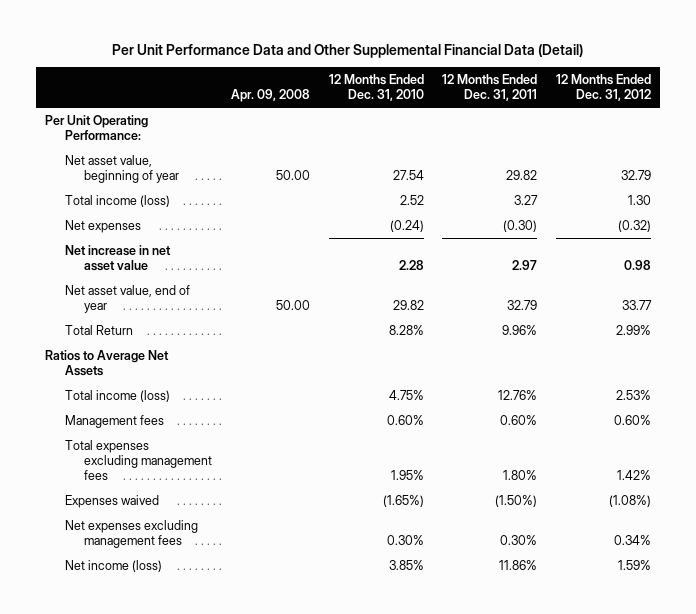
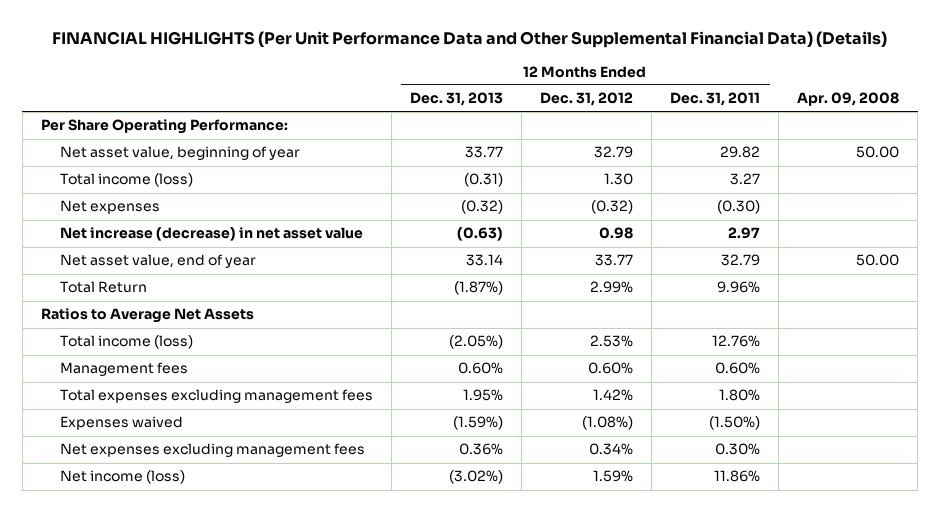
[111,44,583,59] Per Unit Performance Data and Other Supplemental Financial Data (Detail) -> [52,31,888,49] FINANCIAL HIGHLIGHTS (Per Unit Performance Data and Other Supplemental Financial Data) (Details)
[328,74,424,102] 12 Months Ended Dec. 31, 2010 -> none
none -> [410,92,504,107] Dec. 31, 2013
[45,114,149,140] Per Unit Operating Performance: -> [40,119,288,135] Per Share Operating Performance:
[64,244,171,271] Net increase in net asset value -> [60,227,364,242] Net increase (decrease) in net asset value

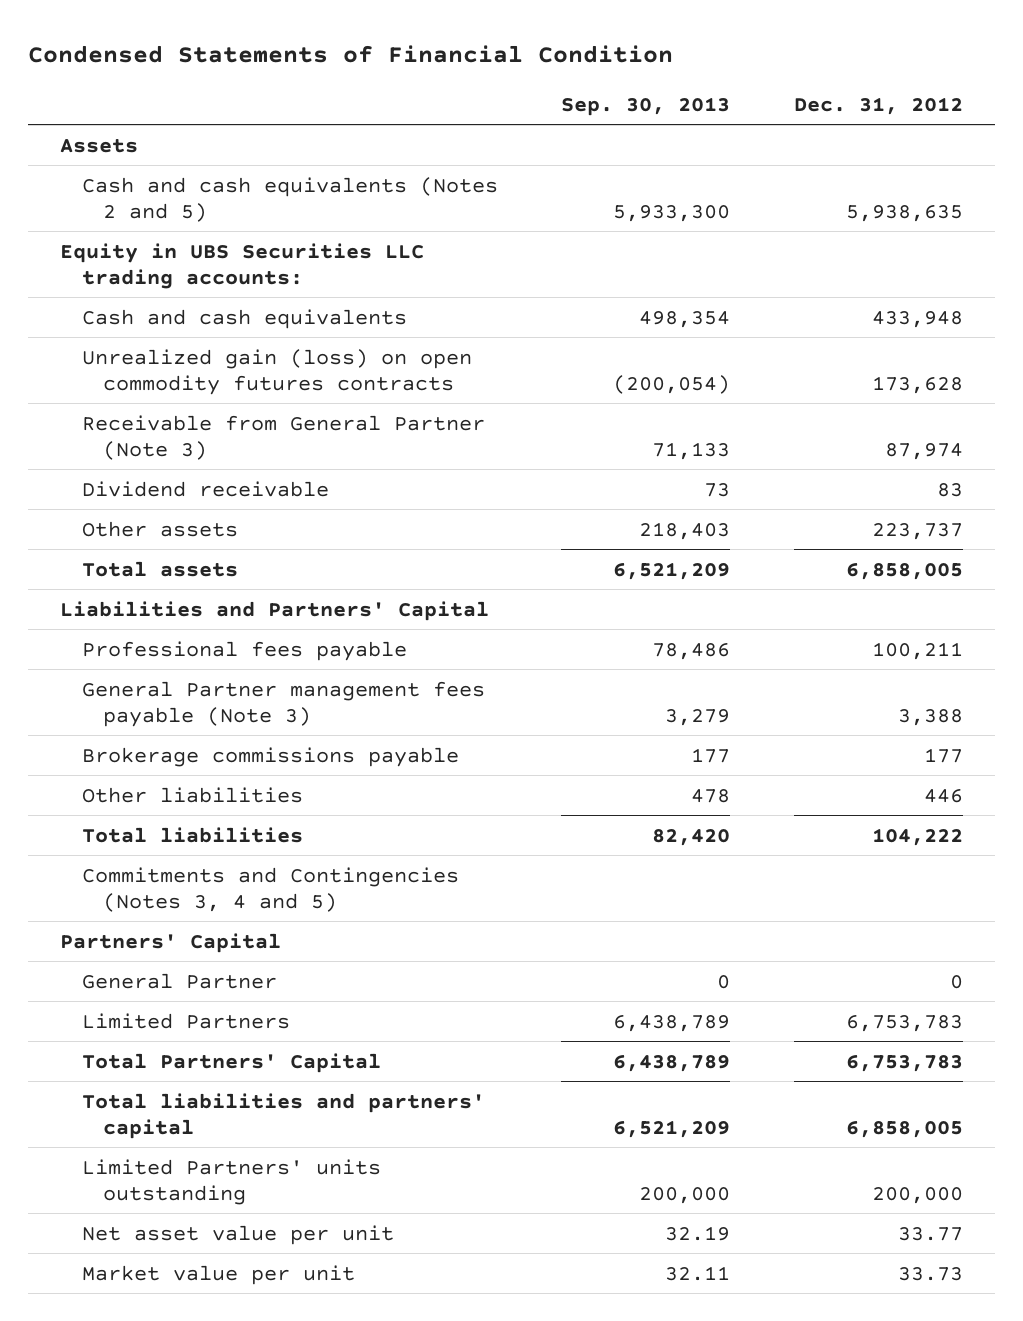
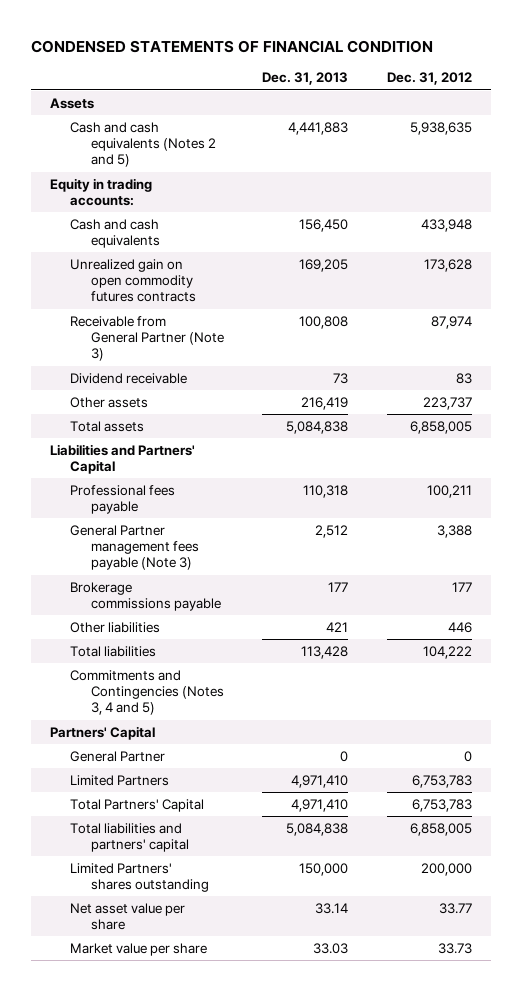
[28,45,674,64] Condensed Statements of Financial Condition -> [30,39,433,53] CONDENSED STATEMENTS OF FINANCIAL CONDITION
[561,96,731,116] Sep. 30, 2013 -> none
none -> [262,72,349,86] Dec. 31, 2013
[60,242,425,289] Equity in UBS Securities LLC trading accounts: -> [49,178,152,207] Equity in trading accounts:
[81,348,472,395] Unrealized gain (loss) on open commodity futures contracts -> [70,259,196,303] Unrealized gain on open commodity futures contracts
[81,1158,381,1205] Limited Partners' units outstanding -> [70,863,209,893] Limited Partners' shares outstanding
[81,1224,394,1245] Net asset value per unit -> [70,903,186,931] Net asset value per share
[81,1264,355,1285] Market value per unit -> [70,943,208,957] Market value per share

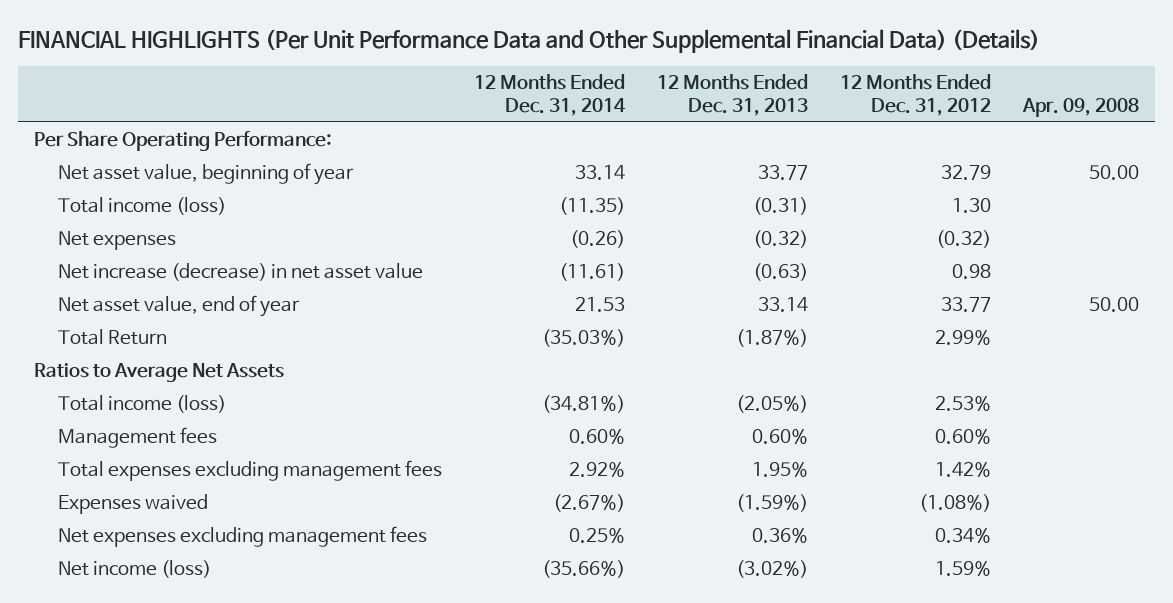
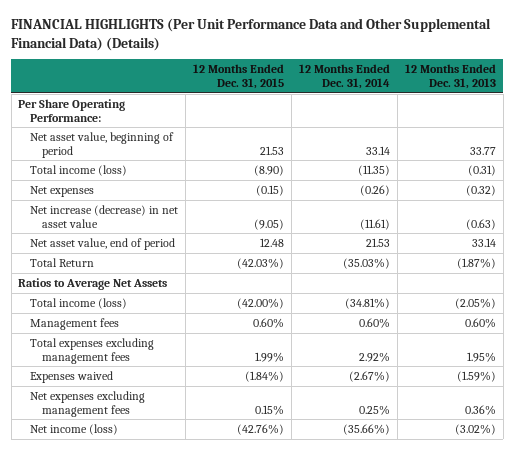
[840,74,992,117] 12 Months Ended Dec. 31, 2012 -> none
[1022,98,1140,118] Apr. 09, 2008 -> none
none -> [192,64,284,90] 12 Months Ended Dec. 31, 2015
[58,163,355,186] Net asset value, beginning of year -> [30,131,175,158] Net asset value, beginning of period
[58,295,301,318] Net asset value, end of year -> [30,237,176,250] Net asset value, end of period

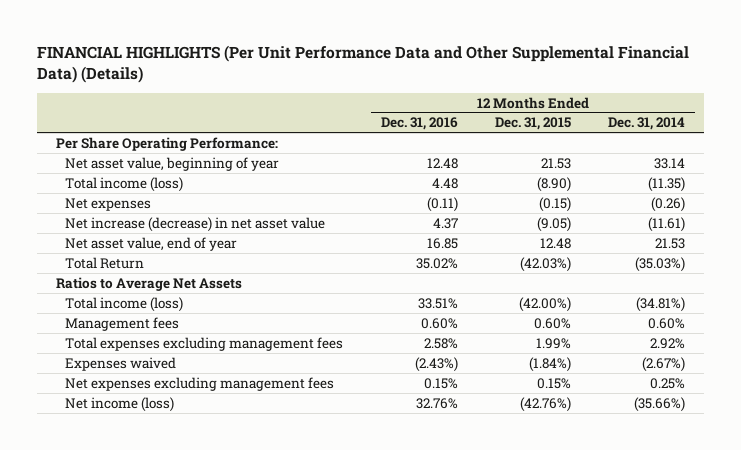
[404,64,496,90] 12 Months Ended Dec. 31, 2013 -> none
none -> [380,117,458,131] Dec. 31, 2016
[30,131,175,158] Net asset value, beginning of period -> [65,156,280,171] Net asset value, beginning of year
[30,237,176,250] Net asset value, end of period -> [65,236,238,251] Net asset value, end of year

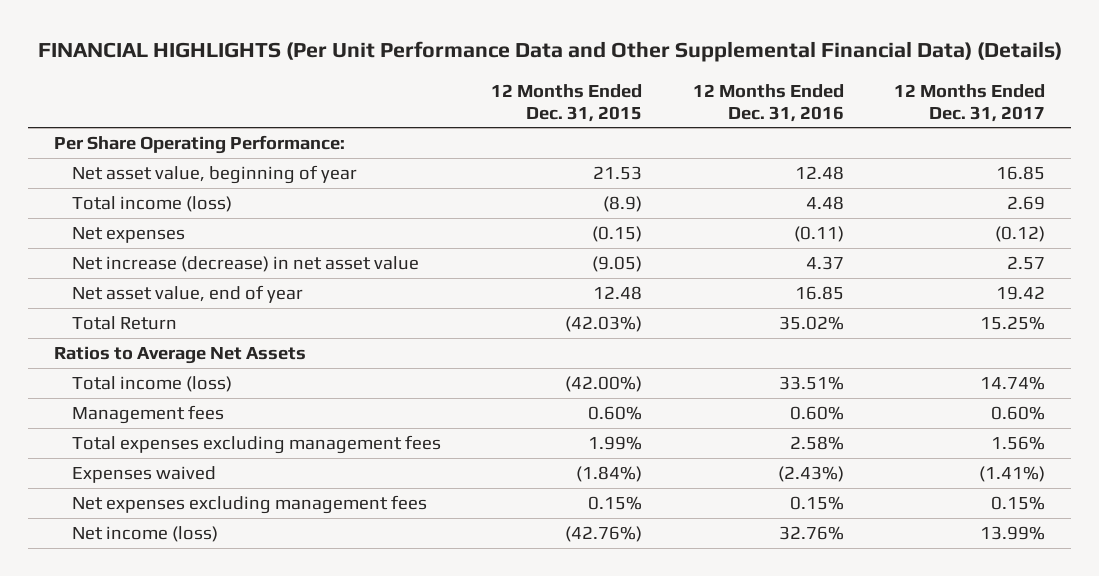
[608,117,686,131] Dec. 31, 2014 -> none
none -> [894,83,1046,122] 12 Months Ended Dec. 31, 2017
[536,176,571,192] (8.90) -> [603,195,643,212] (8.9)

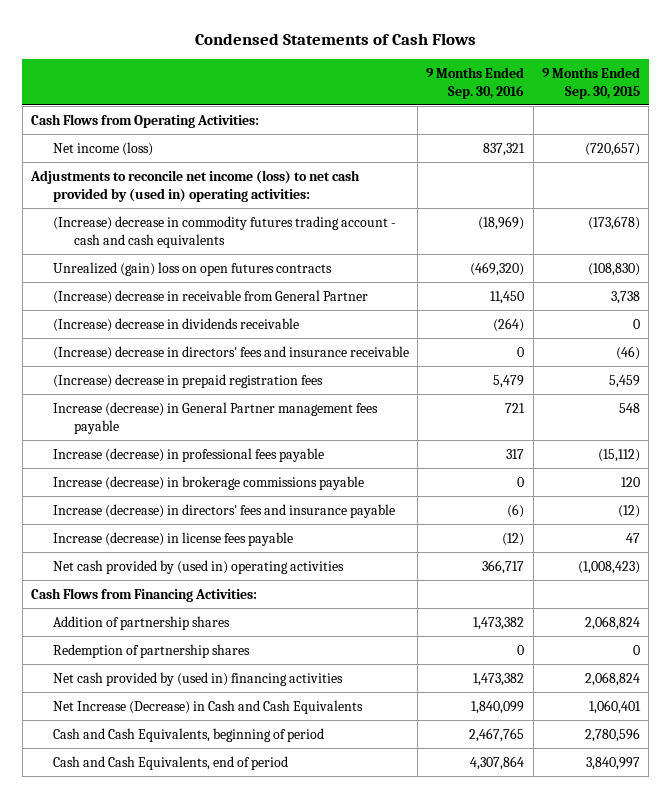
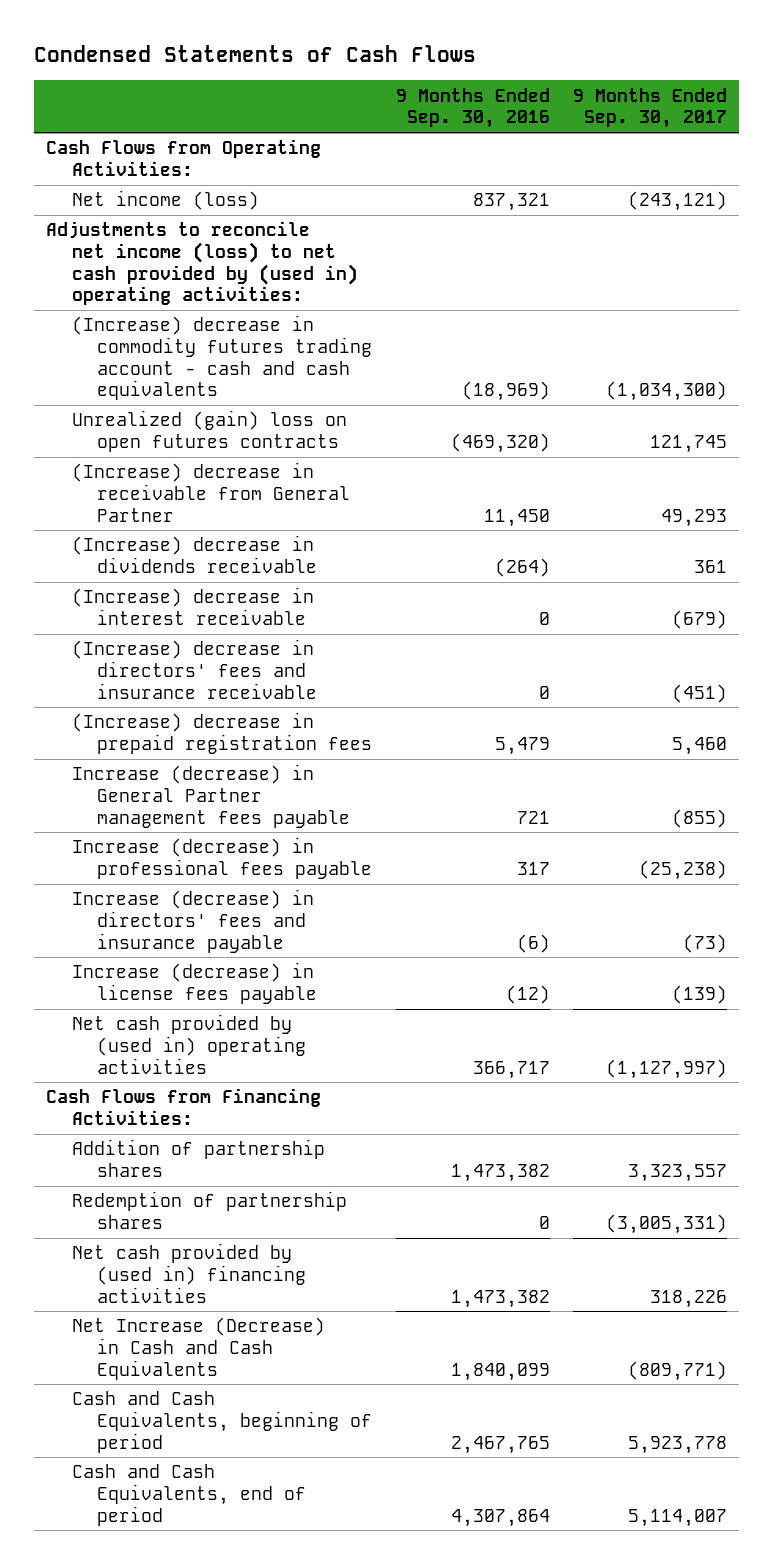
[541,66,640,99] 9 Months Ended Sep. 30, 2015 -> none
none -> [573,87,728,129] 9 Months Ended Sep. 30, 2017
none -> [71,587,314,625] (Increase) decrease in interest receivable
[52,476,364,491] Increase (decrease) in brokerage commissions payable -> none

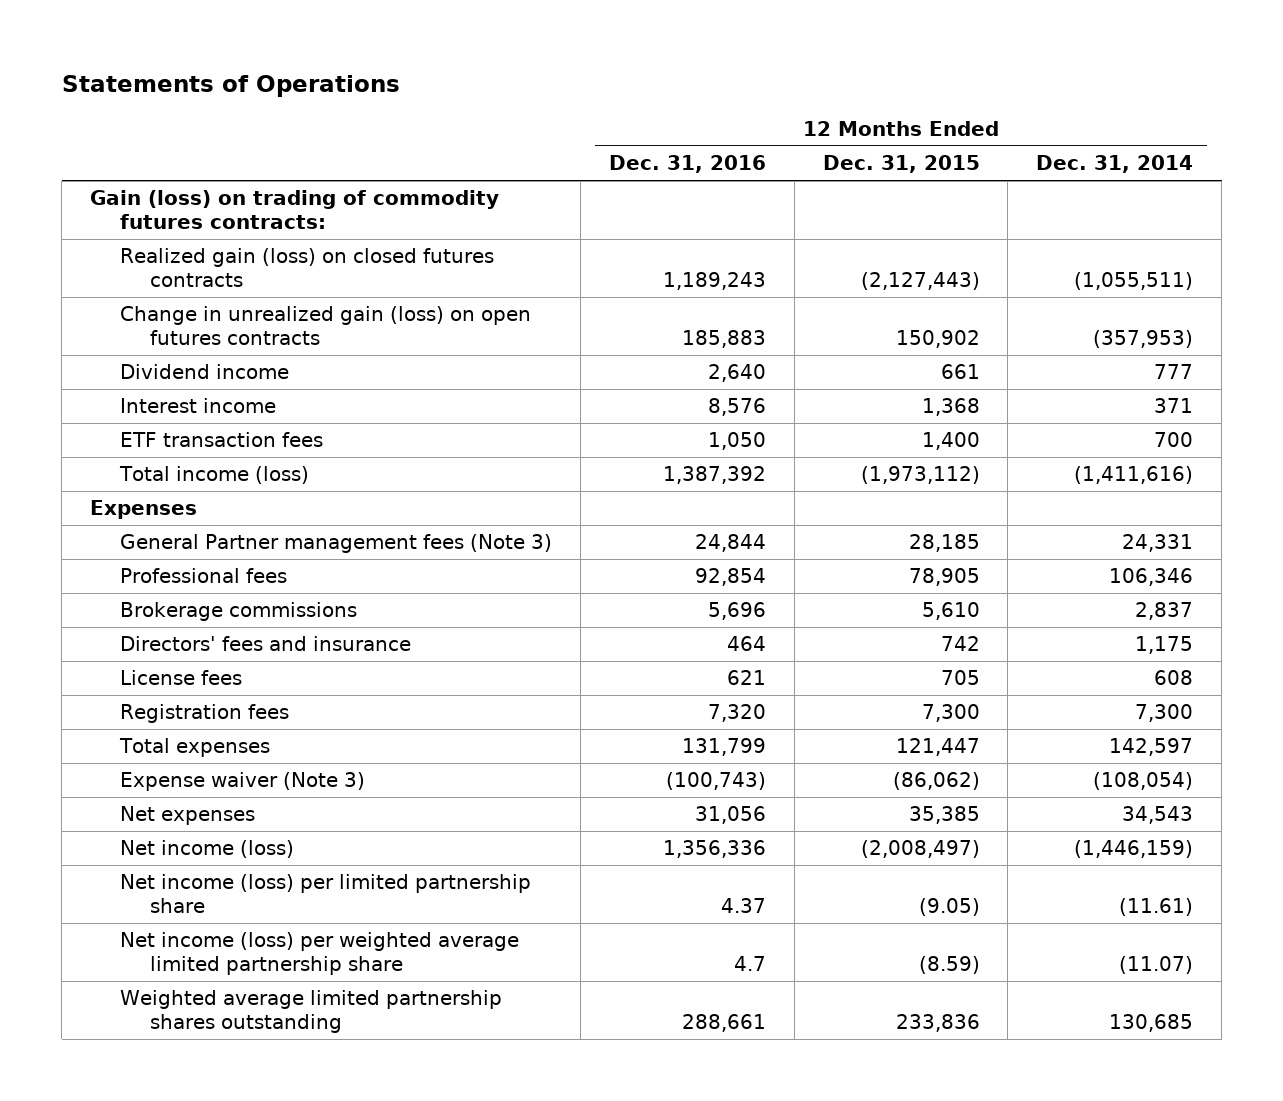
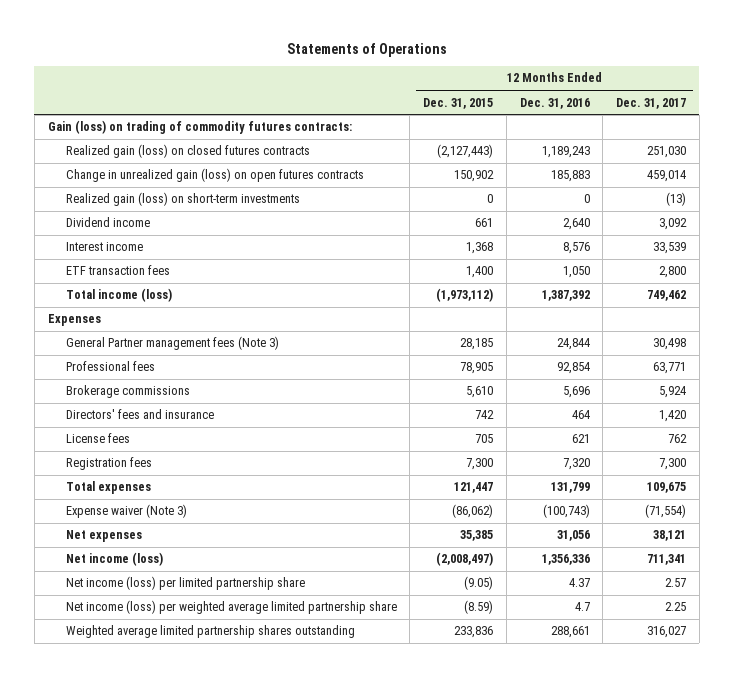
[1036,155,1194,174] Dec. 31, 2014 -> none
none -> [616,97,687,109] Dec. 31, 2017
none -> [65,192,300,207] Realized gain (loss) on short-term investments

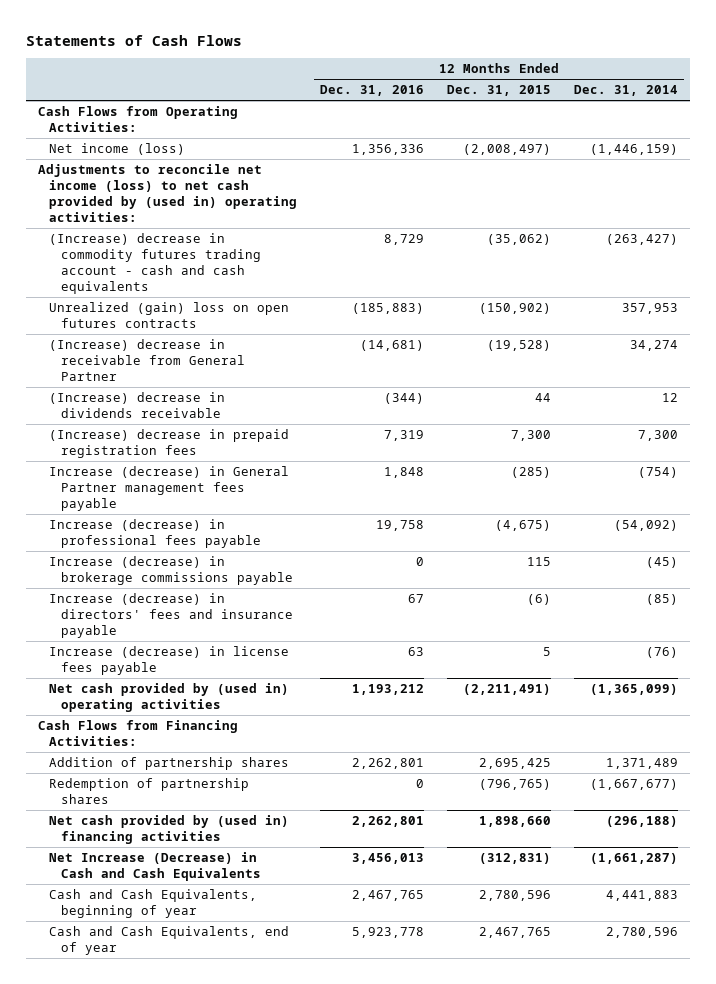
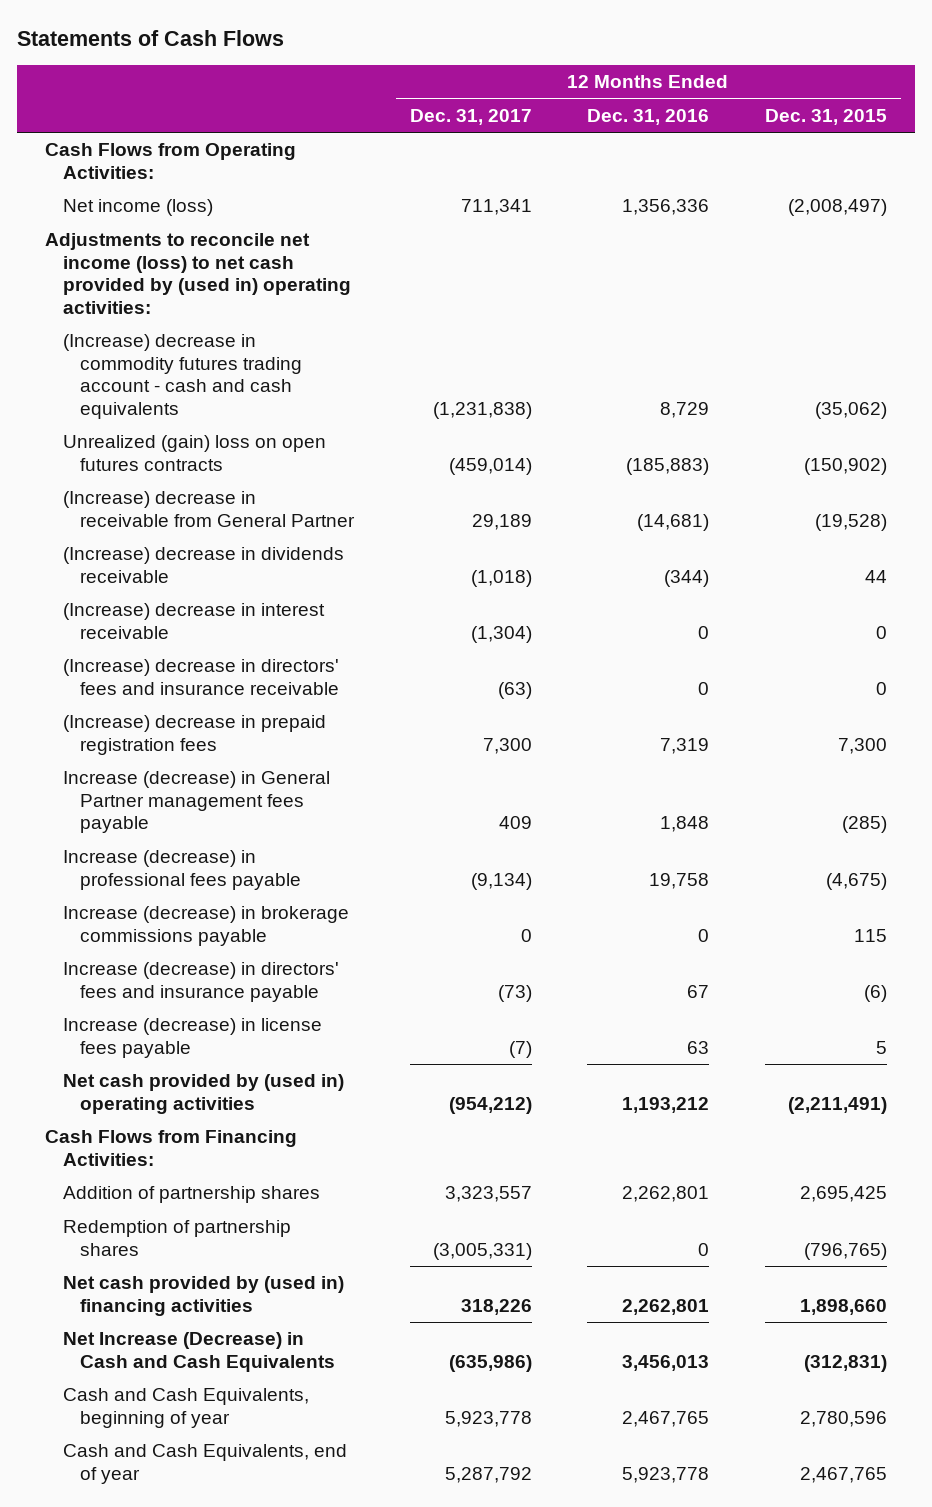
[574,85,679,97] Dec. 31, 2014 -> none
none -> [409,109,532,126] Dec. 31, 2017
none -> [62,603,325,639] (Increase) decrease in interest receivable
none -> [62,659,340,695] (Increase) decrease in directors' fees and insurance receivable

